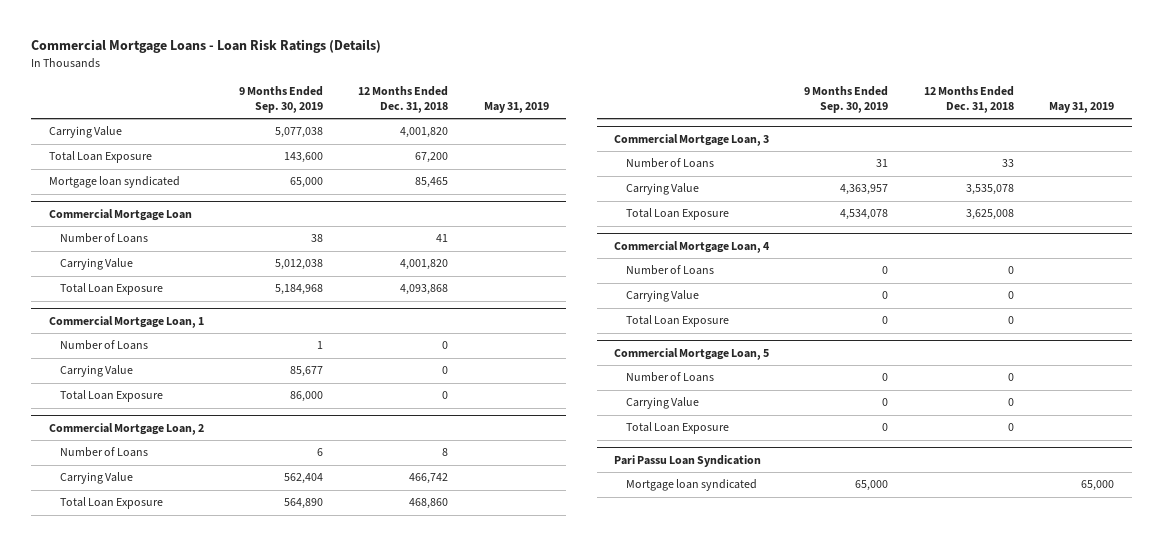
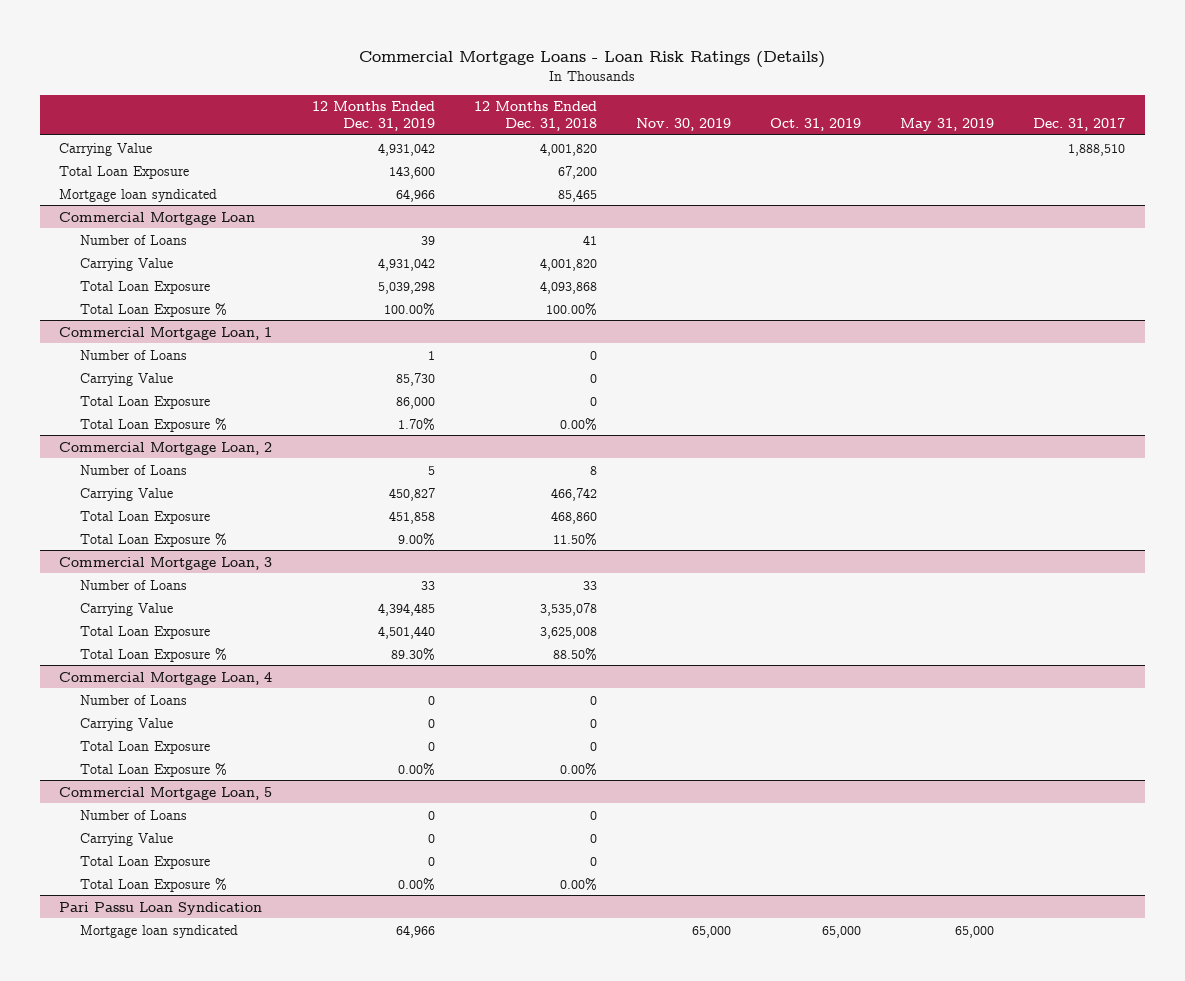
[239,86,324,114] 9 Months Ended Sep. 30, 2019 -> none
none -> [311,101,435,131] 12 Months Ended Dec. 31, 2019
none -> [635,117,731,131] Nov. 30, 2019
none -> [770,117,862,131] Oct. 31, 2019
none -> [1033,117,1126,131] Dec. 31, 2017
none -> [80,302,228,317] Total Loan Exposure %
none -> [80,417,228,432] Total Loan Exposure %
none -> [80,532,228,547] Total Loan Exposure %
none -> [80,647,228,662] Total Loan Exposure %
none -> [80,762,228,777] Total Loan Exposure %
none -> [80,877,228,892] Total Loan Exposure %

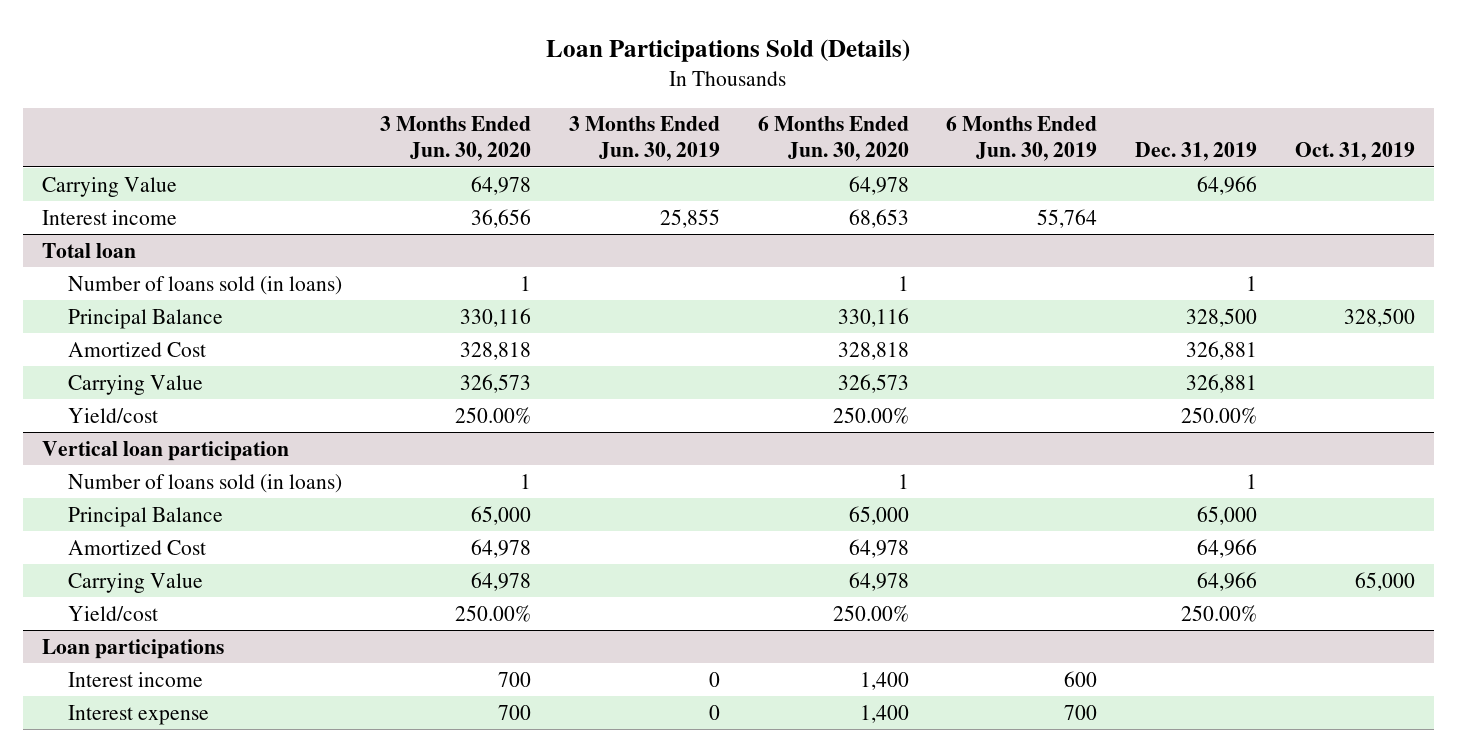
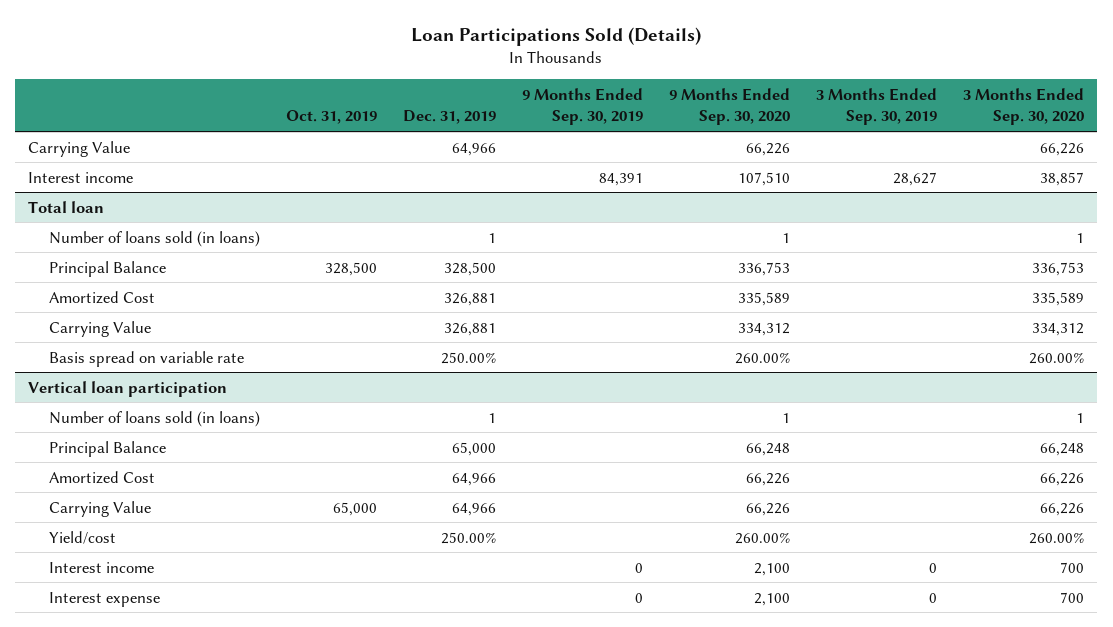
[379,116,531,162] 3 Months Ended Jun. 30, 2020 -> none
[568,116,720,162] 3 Months Ended Jun. 30, 2019 -> none
[757,116,909,162] 6 Months Ended Jun. 30, 2020 -> none
[946,116,1098,162] 6 Months Ended Jun. 30, 2019 -> none
none -> [522,87,644,126] 9 Months Ended Sep. 30, 2019
none -> [669,87,791,126] 9 Months Ended Sep. 30, 2020
none -> [816,87,938,126] 3 Months Ended Sep. 30, 2019
none -> [963,87,1085,126] 3 Months Ended Sep. 30, 2020
[68,407,159,423] Yield/cost -> none
none -> [48,350,244,367] Basis spread on variable rate
[41,638,224,659] Loan participations -> none

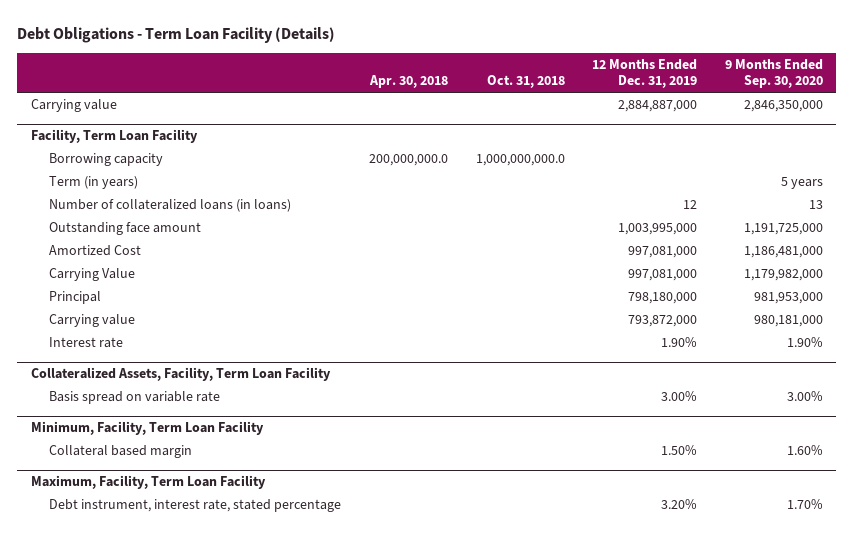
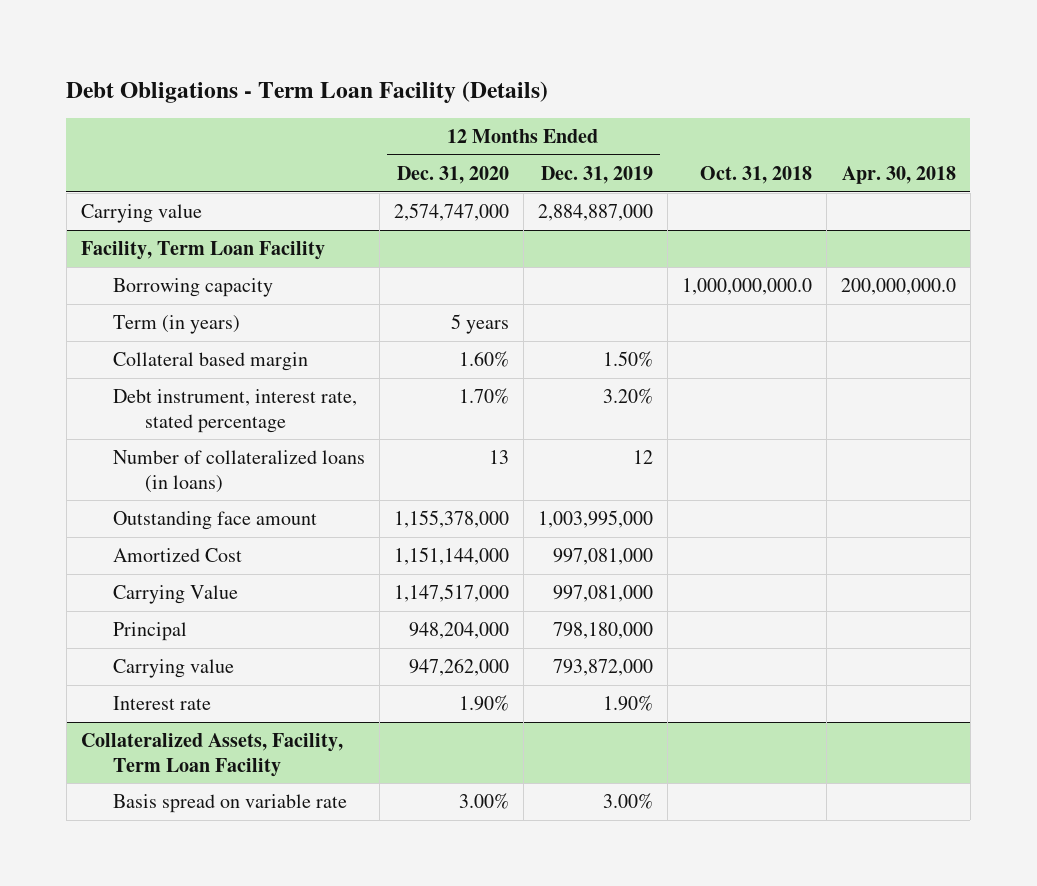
[724,58,823,88] 9 Months Ended Sep. 30, 2020 -> none
none -> [397,166,510,185] Dec. 31, 2020
none -> [113,352,309,372] Collateral based margin
none -> [113,389,358,433] Debt instrument, interest rate, stated percentage
[31,421,265,436] Minimum, Facility, Term Loan Facility -> none
[49,445,193,459] Collateral based margin -> none
[31,475,267,490] Maximum, Facility, Term Loan Facility -> none
[49,499,342,513] Debt instrument, interest rate, stated percentage -> none

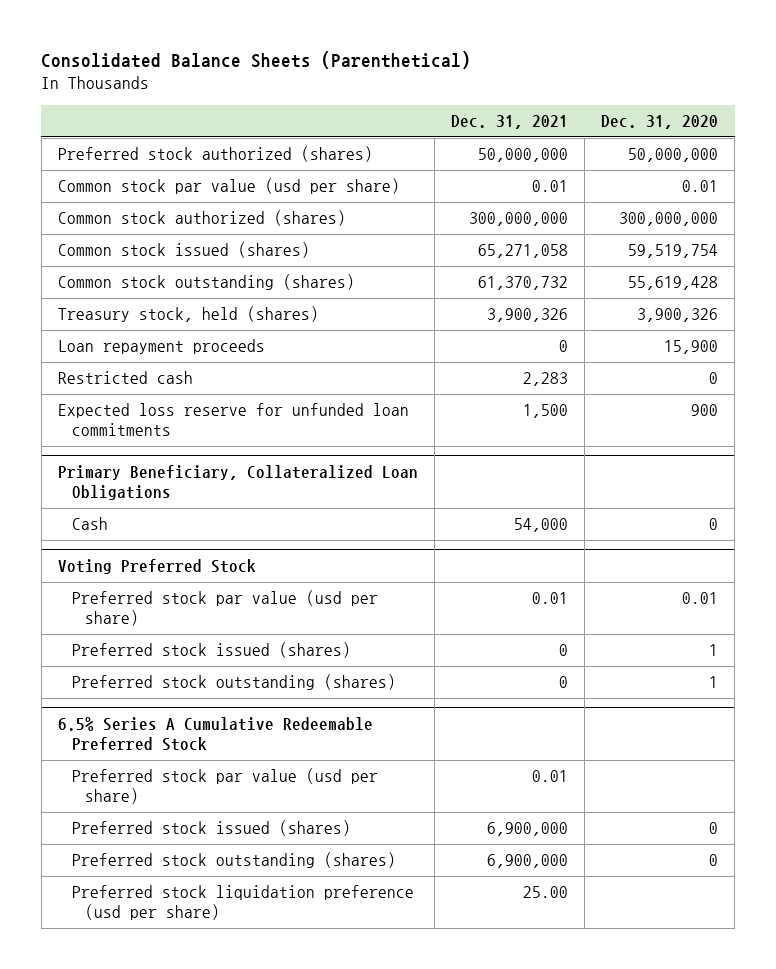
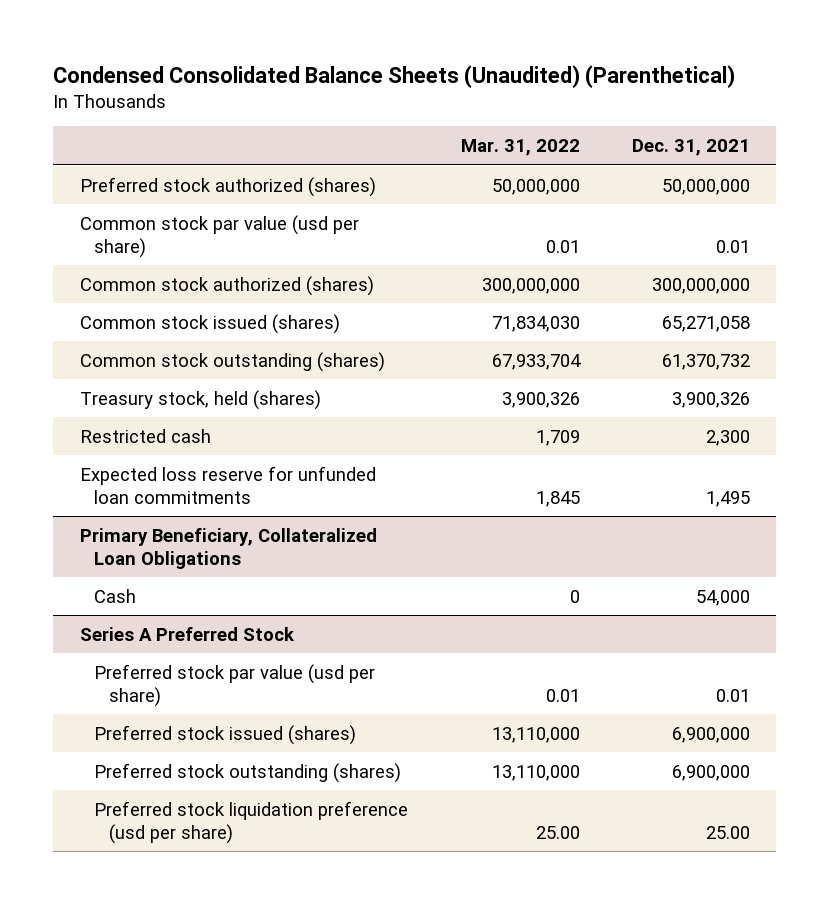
[41,51,472,70] Consolidated Balance Sheets (Parenthetical) -> [53,64,736,88] Condensed Consolidated Balance Sheets (Unaudited) (Parenthetical)
[601,114,719,129] Dec. 31, 2020 -> none
none -> [460,139,580,157] Mar. 31, 2022
[57,339,265,355] Loan repayment proceeds -> none
[523,372,569,387] 2,283 -> [706,429,751,446] 2,300
[523,404,569,419] 1,500 -> [706,490,751,507] 1,495
[57,559,256,575] Voting Preferred Stock -> none
[71,590,378,627] Preferred stock par value (usd per share) -> none
[71,642,351,659] Preferred stock issued (shares) -> none
[71,674,396,691] Preferred stock outstanding (shares) -> none
[57,717,373,751] 6.5% Series A Cumulative Redeemable Preferred Stock -> [79,626,295,641] Series A Preferred Stock

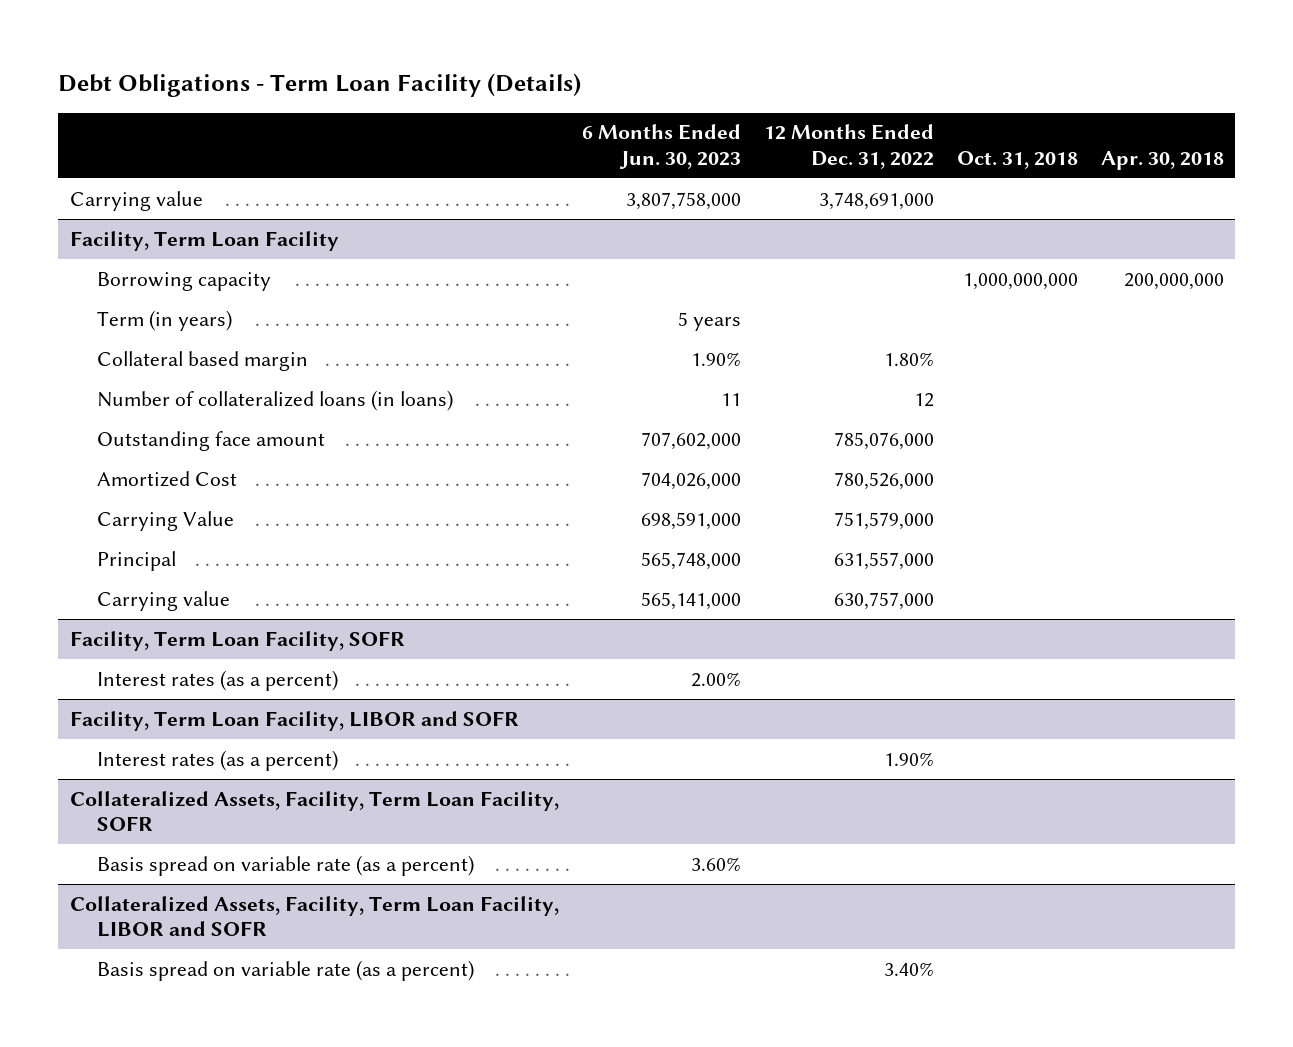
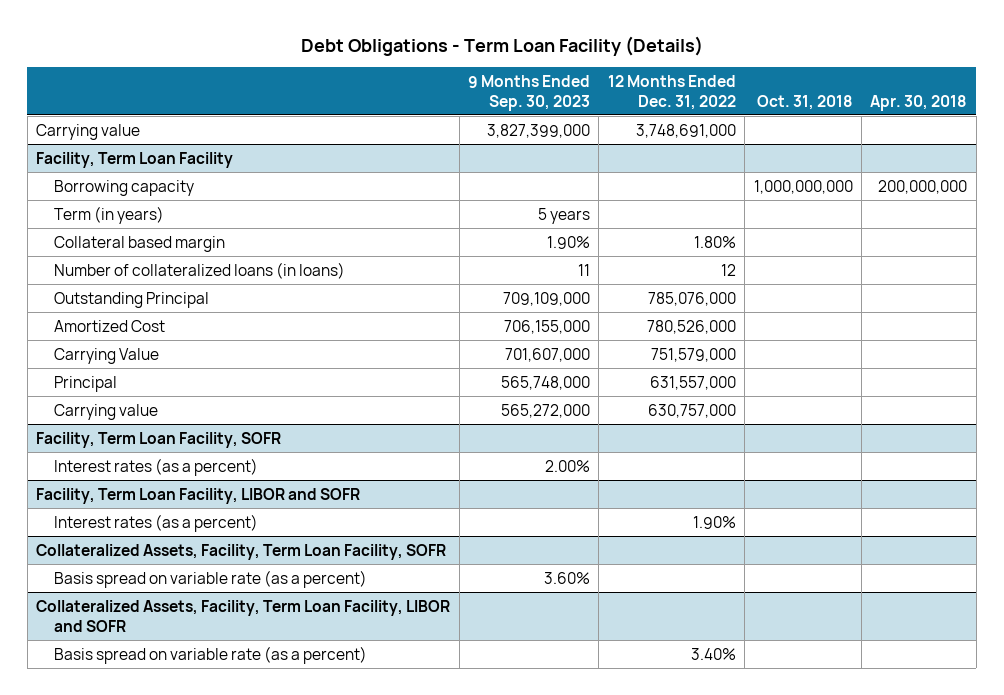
[581,124,741,169] 6 Months Ended Jun. 30, 2023 -> none
none -> [468,74,591,111] 9 Months Ended Sep. 30, 2023
[97,430,326,451] Outstanding face amount -> [53,291,209,308] Outstanding Principal

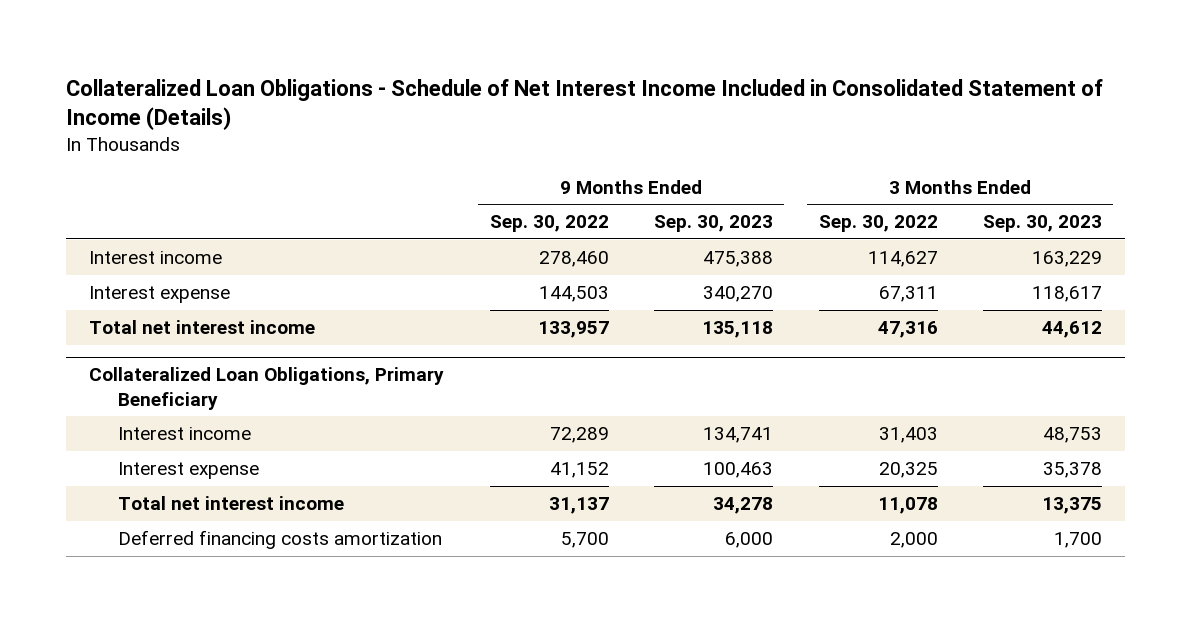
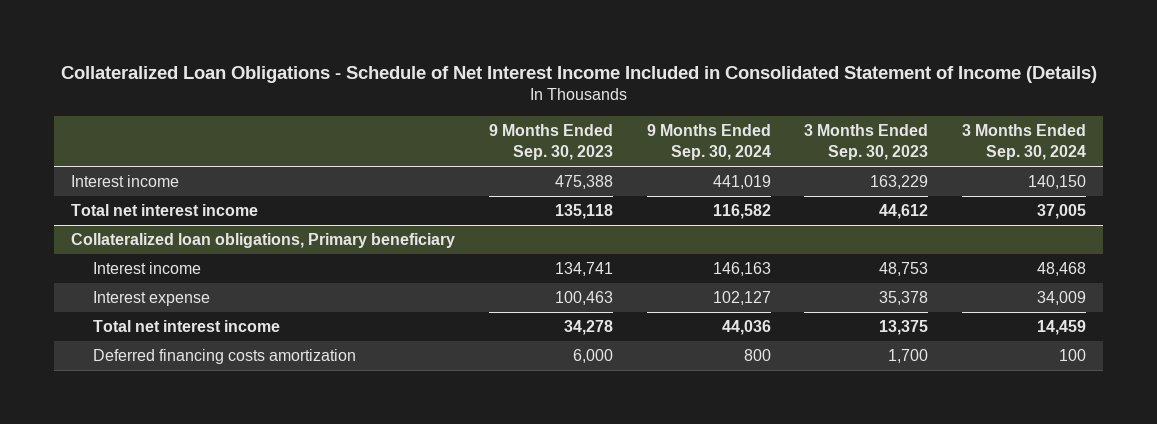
[489,215,609,233] Sep. 30, 2022 -> none
[818,215,938,233] Sep. 30, 2022 -> none
none -> [646,124,771,160] 9 Months Ended Sep. 30, 2024
none -> [961,124,1086,160] 3 Months Ended Sep. 30, 2024
[88,286,230,304] Interest expense -> none
[88,367,444,410] Collateralized Loan Obligations, Primary Beneficiary -> [71,233,456,249] Collateralized loan obligations, Primary beneficiary

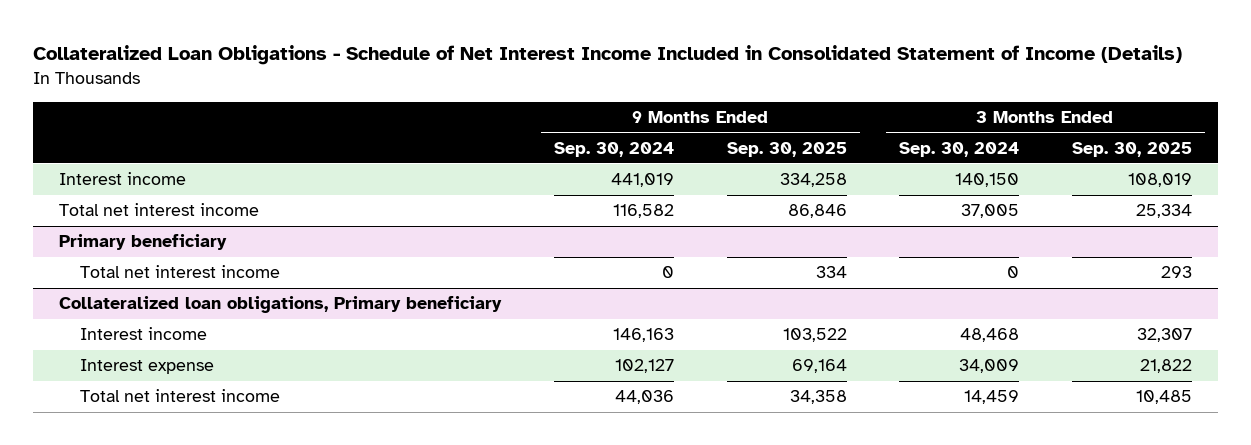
[488,124,613,160] 9 Months Ended Sep. 30, 2023 -> none
[804,124,929,160] 3 Months Ended Sep. 30, 2023 -> none
none -> [726,141,847,157] Sep. 30, 2025
none -> [1071,141,1192,157] Sep. 30, 2025
none -> [59,234,228,251] Primary beneficiary
none -> [80,265,281,279] Total net interest income
[92,349,356,365] Deferred financing costs amortization -> none

